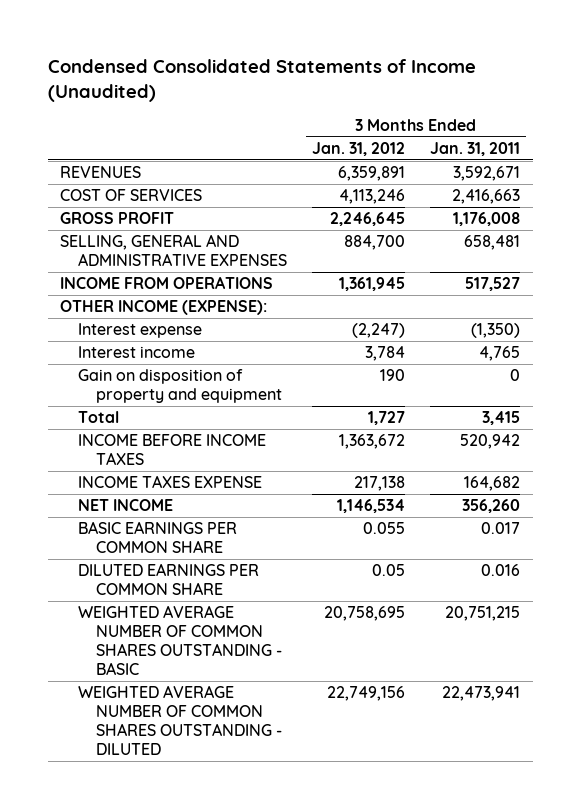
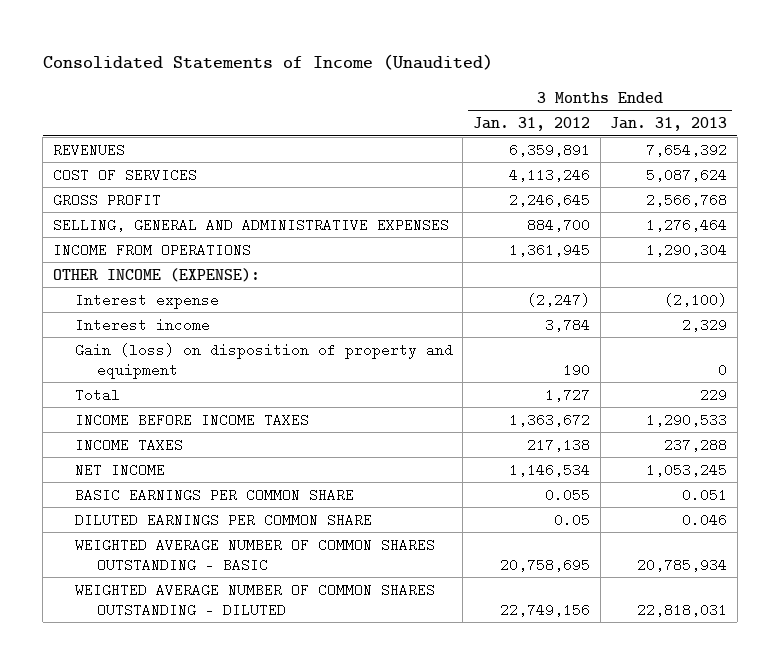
[47,58,476,102] Condensed Consolidated Statements of Income (Unaudited) -> [42,54,493,71] Consolidated Statements of Income (Unaudited)
[430,141,521,156] Jan. 31, 2011 -> none
none -> [610,116,728,131] Jan. 31, 2013
[78,369,282,404] Gain on disposition of property and equipment -> [74,342,453,379] Gain (loss) on disposition of property and equipment
[78,475,263,489] INCOME TAXES EXPENSE -> [74,437,183,452] INCOME TAXES

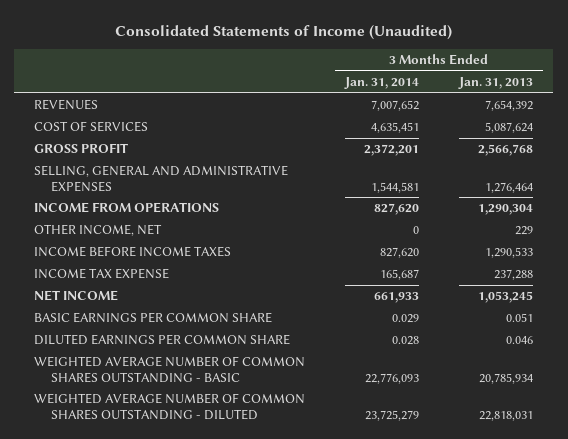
[473,116,591,131] Jan. 31, 2012 -> none
none -> [344,77,420,90] Jan. 31, 2014
[52,267,260,282] OTHER INCOME (EXPENSE): -> none
[74,292,219,309] Interest expense -> none
[74,317,210,332] Interest income -> none
[74,342,453,379] Gain (loss) on disposition of property and equipment -> none
[74,387,120,402] Total -> [34,224,163,237] OTHER INCOME, NET
[74,437,183,452] INCOME TAXES -> [34,268,170,280] INCOME TAX EXPENSE

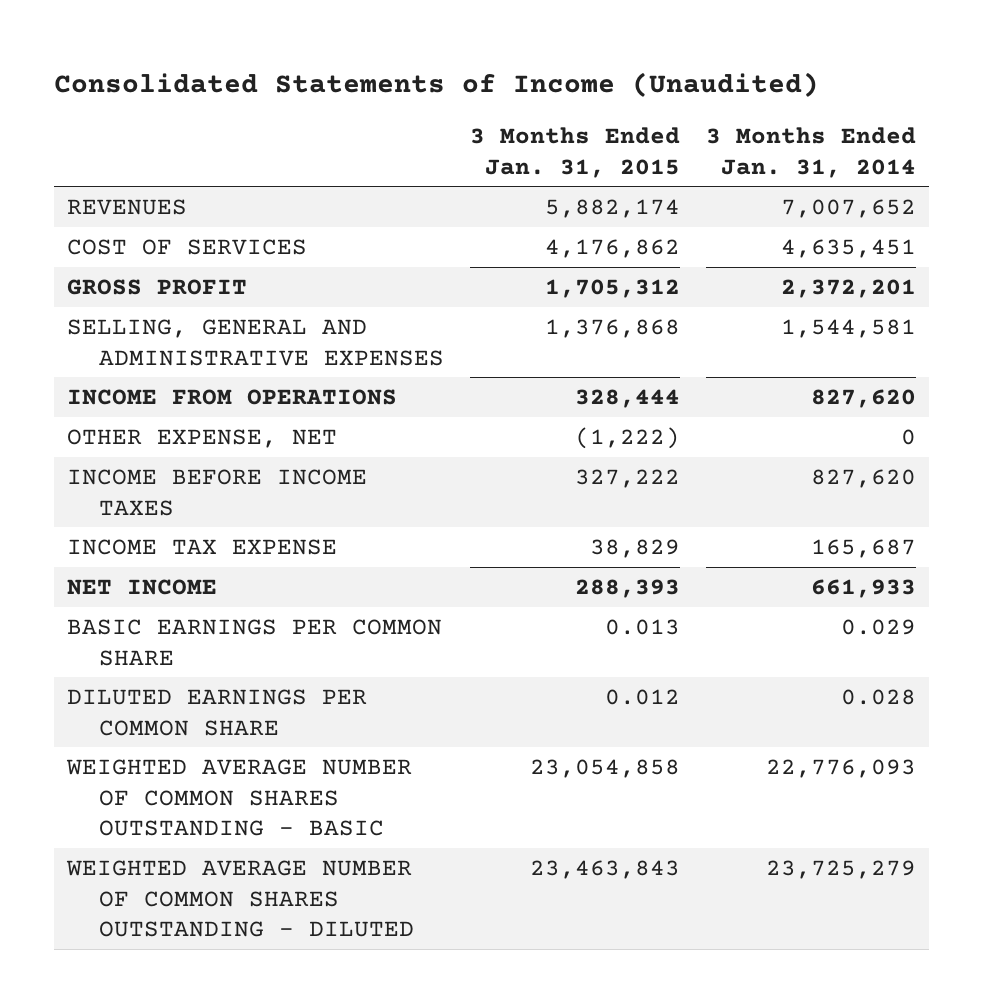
[458,77,534,90] Jan. 31, 2013 -> none
none -> [469,126,680,178] 3 Months Ended Jan. 31, 2015
[34,224,163,237] OTHER INCOME, NET -> [66,428,337,448] OTHER EXPENSE, NET

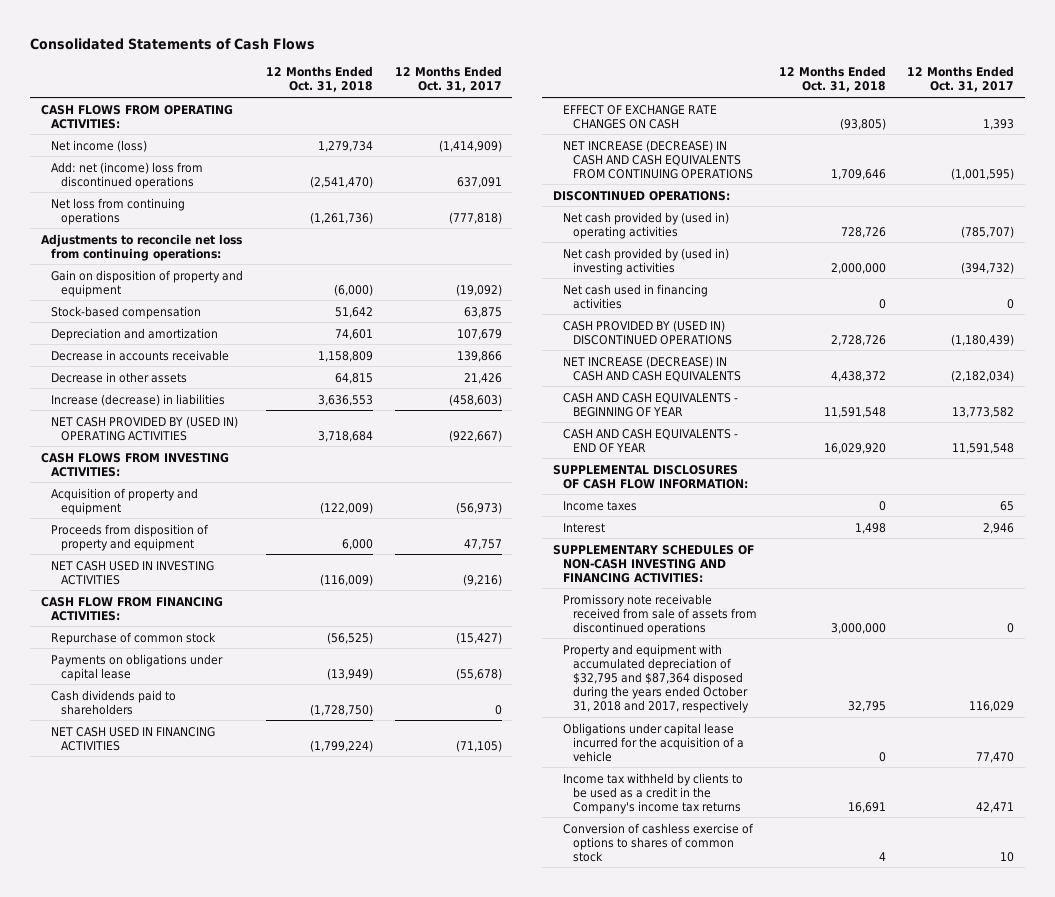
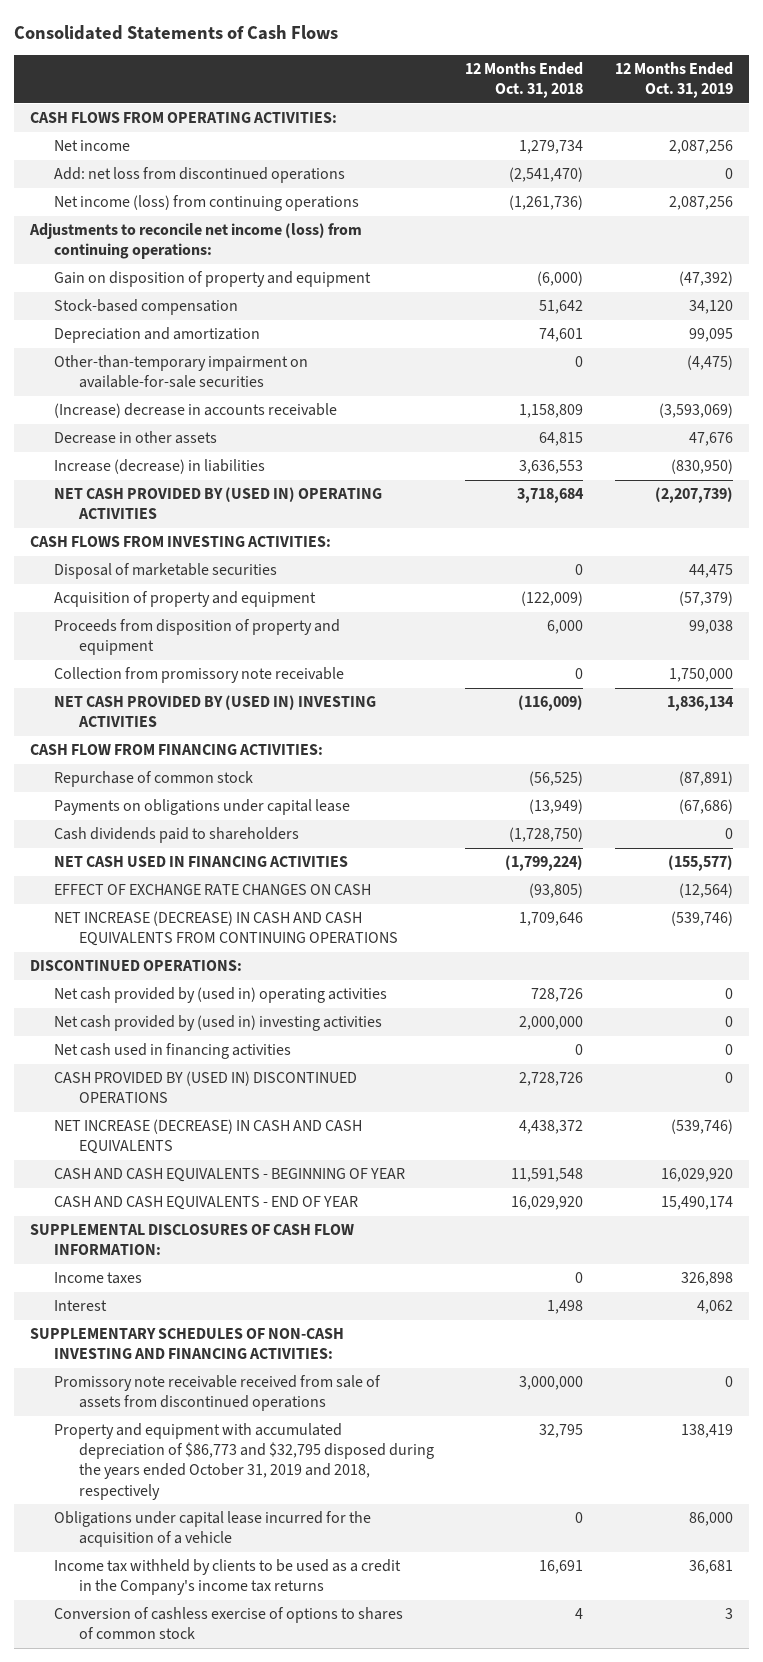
[394,66,502,93] 12 Months Ended Oct. 31, 2017 -> none
none -> [615,62,734,99] 12 Months Ended Oct. 31, 2019
[50,139,147,152] Net income (loss) -> [54,140,131,152] Net income
[50,161,203,189] Add: net (income) loss from discontinued operations -> [54,167,346,184] Add: net loss from discontinued operations
[50,197,185,225] Net loss from continuing operations -> [54,195,360,212] Net income (loss) from continuing operations
[40,233,242,261] Adjustments to reconcile net loss from continuing operations: -> [28,223,362,260] Adjustments to reconcile net income (loss) from continuing operations:
none -> [54,355,309,389] Other-than-temporary impairment on available-for-sale securities
[50,349,229,361] Decrease in accounts receivable -> [54,403,338,419] (Increase) decrease in accounts receivable
none -> [54,563,278,580] Disposal of marketable securities
none -> [54,667,345,684] Collection from promissory note receivable
[50,560,214,585] NET CASH USED IN INVESTING ACTIVITIES -> [54,695,377,728] NET CASH PROVIDED BY (USED IN) INVESTING ACTIVITIES
[563,643,750,713] Property and equipment with accumulated depreciation of $32,795 and $87,364 disposed during the years ended October 31, 2018 and 2017, respectively -> [54,1423,434,1500] Property and equipment with accumulated depreciation of $86,773 and $32,795 disposed during the years ended October 31, 2019 and 2018, respectively

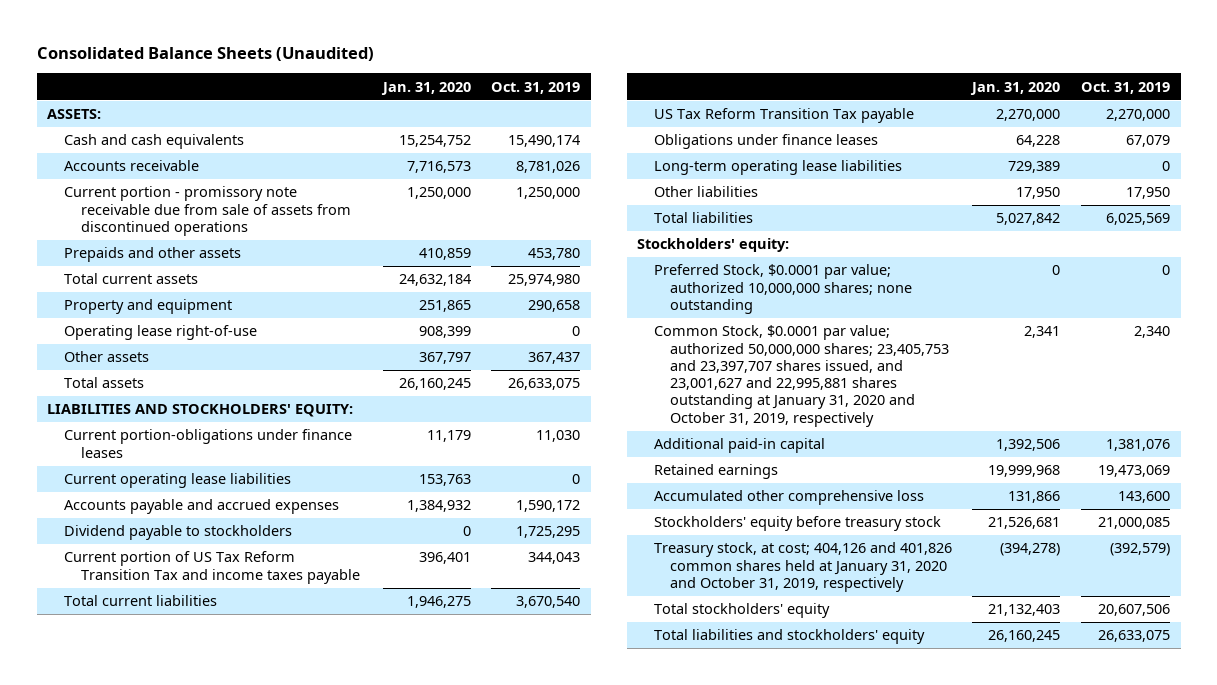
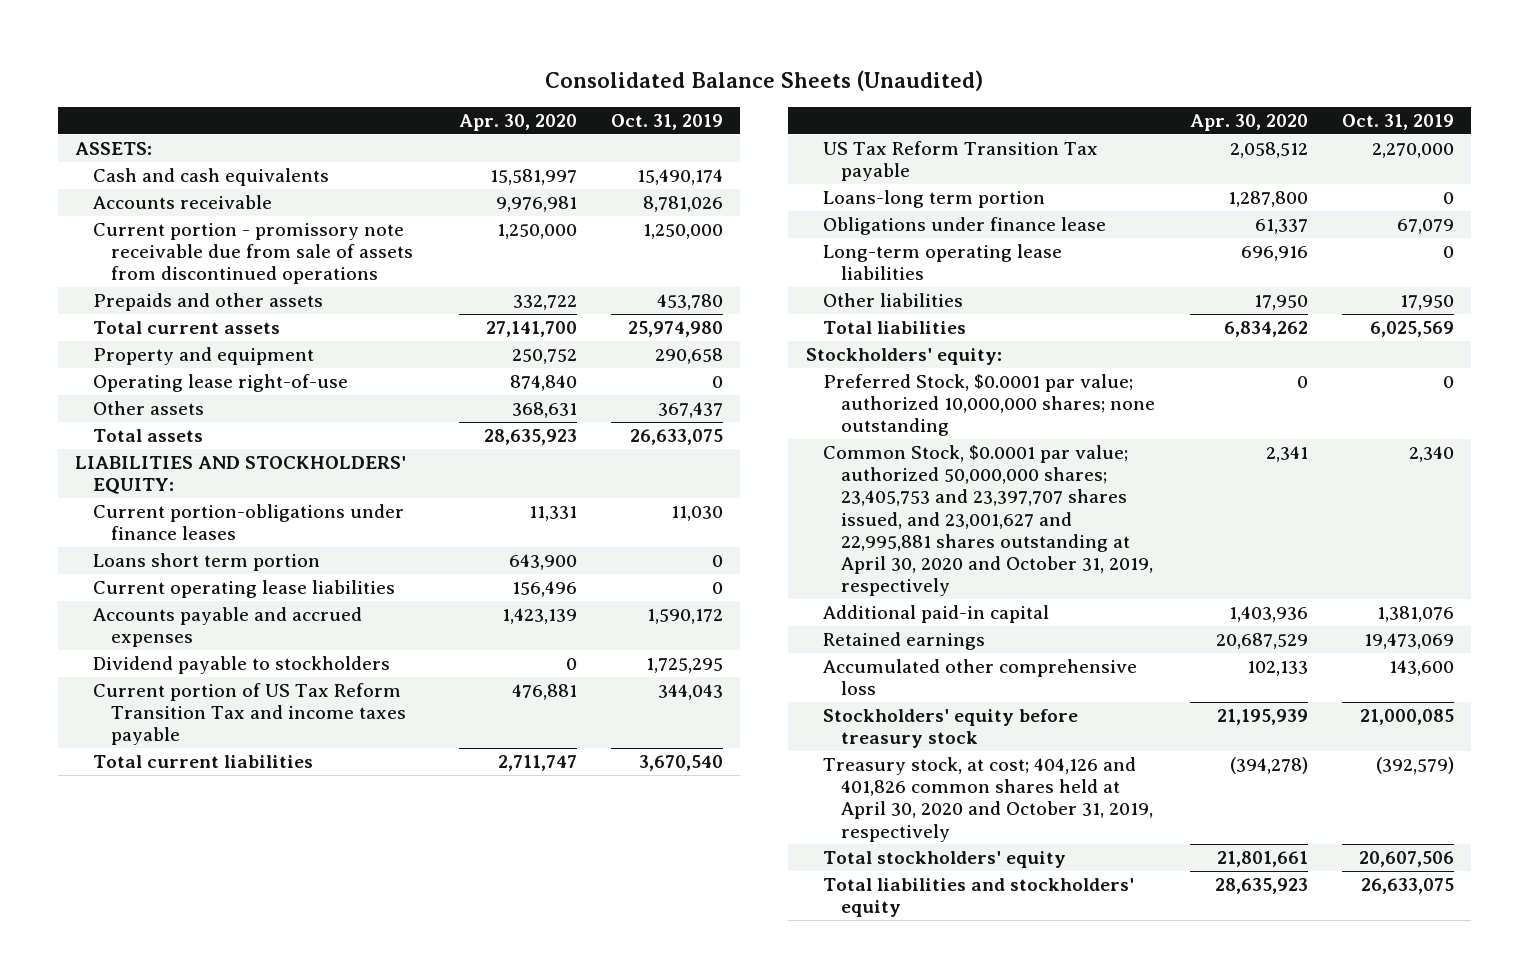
[380,81,471,95] Jan. 31, 2020 -> none
none -> [459,114,578,132] Apr. 30, 2020
none -> [92,553,320,572] Loans short term portion
none -> [823,190,1046,209] Loans-long term portion
[653,134,878,150] Obligations under finance leases -> [823,217,1107,236] Obligations under finance lease
[653,325,950,427] Common Stock, $0.0001 par value; authorized 50,000,000 shares; 23,405,753 and 23,397,707 shares issued, and 23,001,627 and 22,995,881 shares outstanding at January 31, 2020 and October 31, 2019, respectively -> [823,445,1154,597] Common Stock, $0.0001 par value; authorized 50,000,000 shares; 23,405,753 and 23,397,707 shares issued, and 23,001,627 and 22,995,881 shares outstanding at April 30, 2020 and October 31, 2019, respectively
[653,542,952,592] Treasury stock, at cost; 404,126 and 401,826 common shares held at January 31, 2020 and October 31, 2019, respectively -> [823,757,1154,842] Treasury stock, at cost; 404,126 and 401,826 common shares held at April 30, 2020 and October 31, 2019, respectively

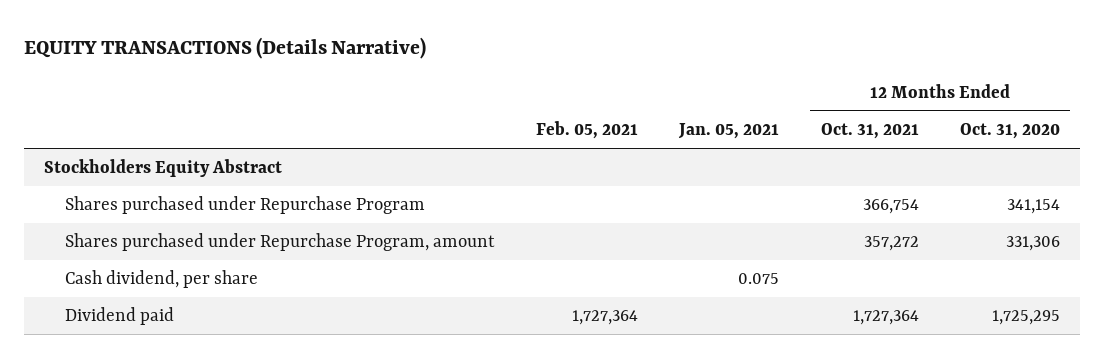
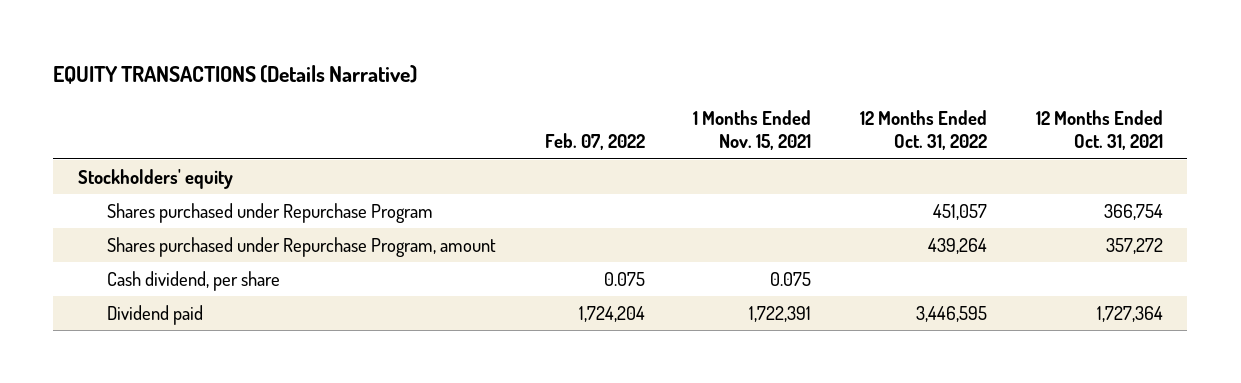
[536,121,639,140] Feb. 05, 2021 -> none
[678,123,780,140] Jan. 05, 2021 -> none
[959,123,1060,140] Oct. 31, 2020 -> none
none -> [544,133,645,151] Feb. 07, 2022
none -> [693,109,812,151] 1 Months Ended Nov. 15, 2021
none -> [860,109,988,151] 12 Months Ended Oct. 31, 2022
[44,159,283,178] Stockholders Equity Abstract -> [77,168,233,189] Stockholders' equity

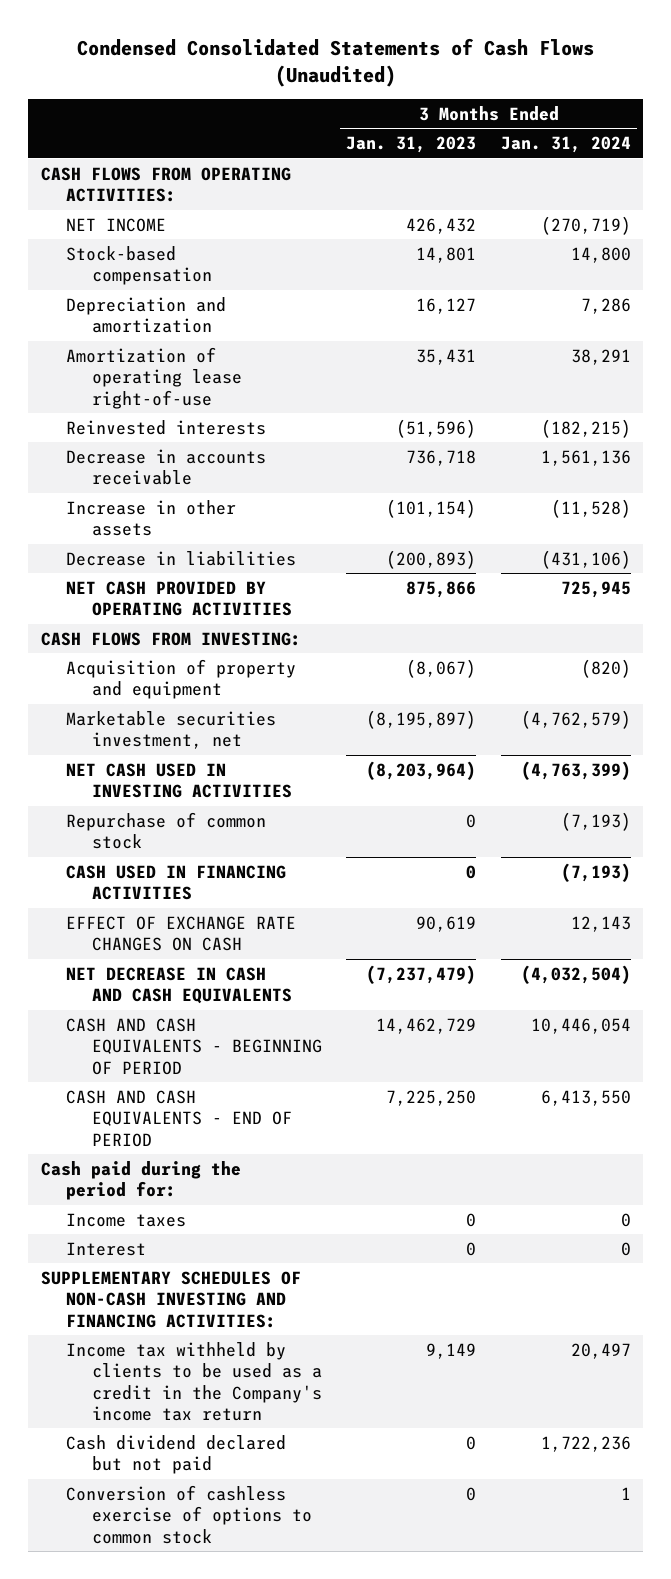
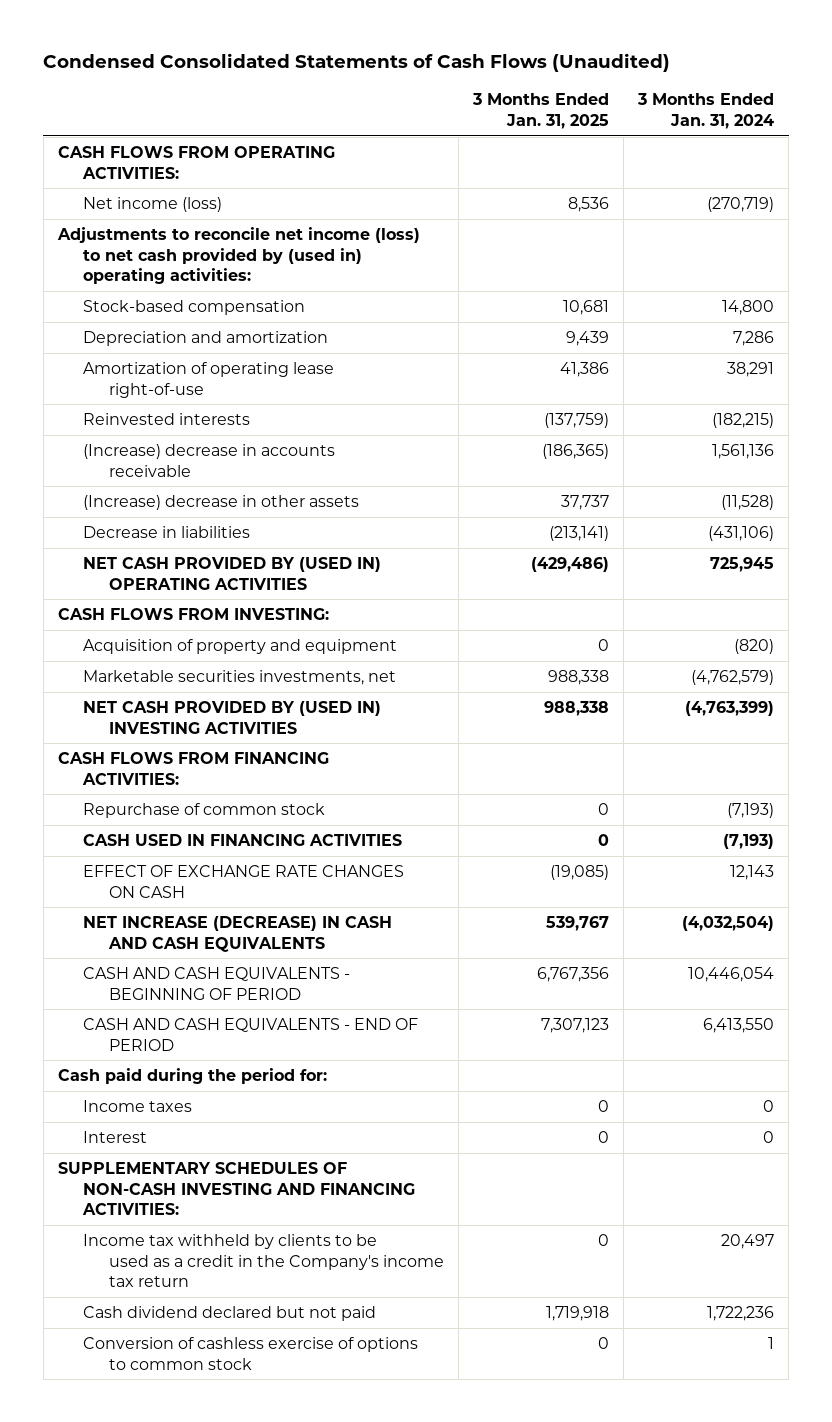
[346,136,477,154] Jan. 31, 2023 -> none
none -> [472,93,610,130] 3 Months Ended Jan. 31, 2025
[66,217,167,232] NET INCOME -> [83,196,223,212] Net income (loss)
none -> [56,226,420,285] Adjustments to reconcile net income (loss) to net cash provided by (used in) operating activities:
[66,448,267,486] Decrease in accounts receivable -> [83,443,336,477] (Increase) decrease in accounts receivable
[66,499,237,537] Increase in other assets -> [83,494,360,510] (Increase) decrease in other assets
[66,580,292,617] NET CASH PROVIDED BY OPERATING ACTIVITIES -> [83,556,382,590] NET CASH PROVIDED BY (USED IN) OPERATING ACTIVITIES
[66,710,277,750] Marketable securities investment, net -> [83,669,397,685] Marketable securities investments, net
[66,762,292,799] NET CASH USED IN INVESTING ACTIVITIES -> [83,700,382,734] NET CASH PROVIDED BY (USED IN) INVESTING ACTIVITIES
none -> [57,751,329,785] CASH FLOWS FROM FINANCING ACTIVITIES:
[66,966,292,1005] NET DECREASE IN CASH AND CASH EQUIVALENTS -> [83,915,393,952] NET INCREASE (DECREASE) IN CASH AND CASH EQUIVALENTS

